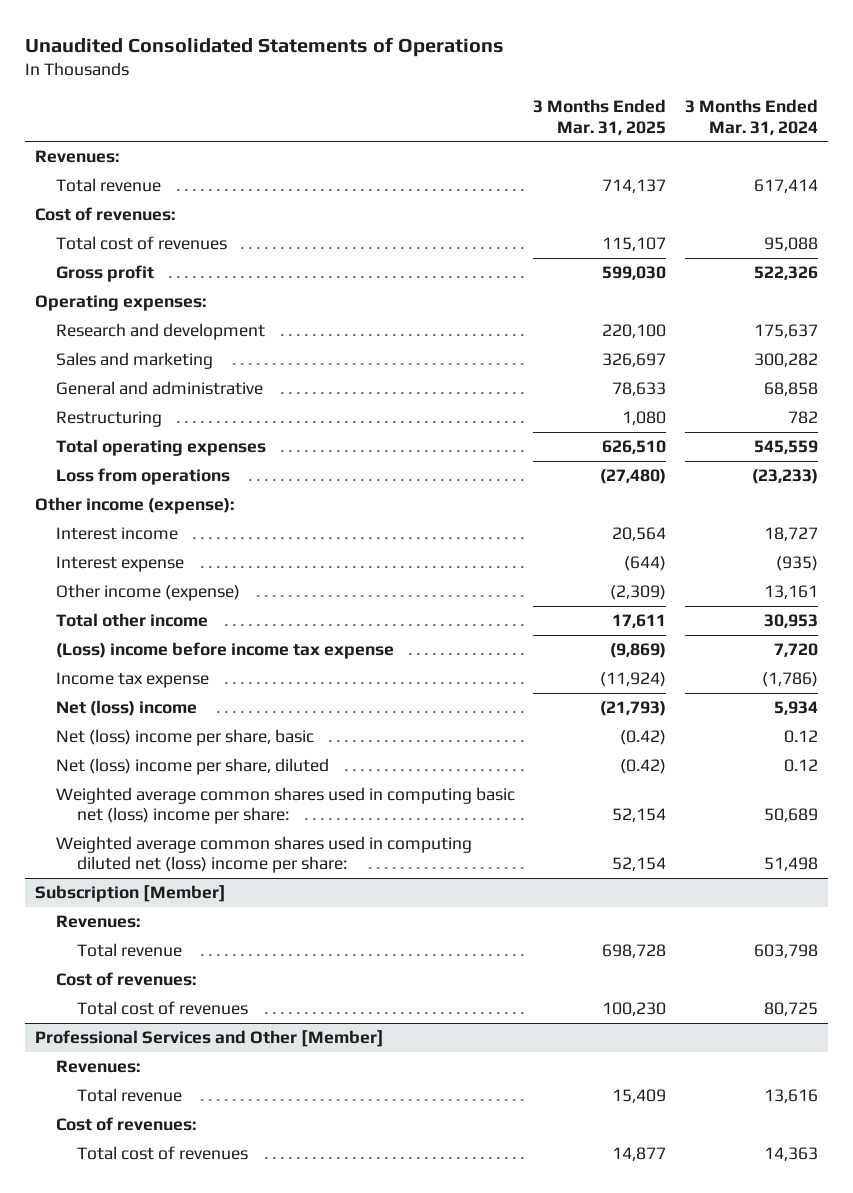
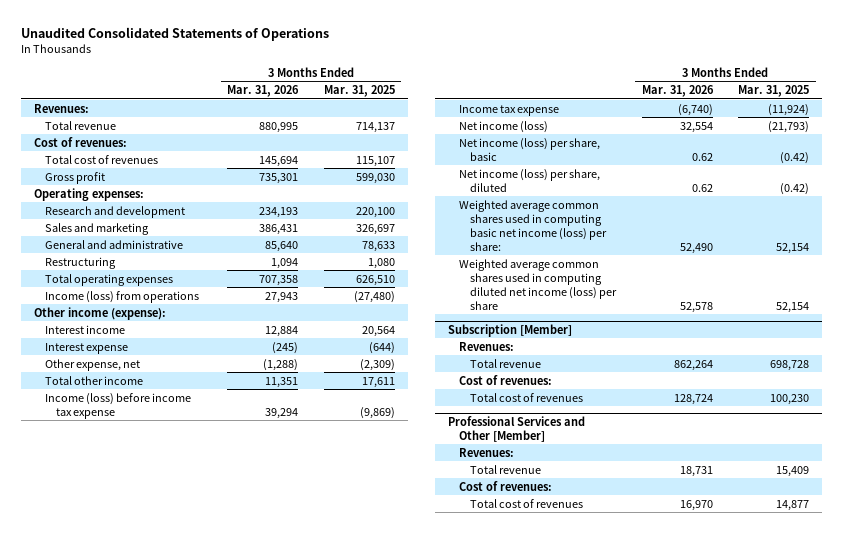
[685,99,819,135] 3 Months Ended Mar. 31, 2024 -> none
none -> [227,84,300,97] Mar. 31, 2026
[55,467,230,485] Loss from operations -> [44,290,199,303] Income (loss) from operations
[55,583,240,601] Other income (expense) -> [44,358,140,371] Other expense, net
[55,641,394,659] (Loss) income before income tax expense -> [44,392,191,419] Income (loss) before income tax expense
[55,699,197,716] Net (loss) income -> [459,120,549,133] Net income (loss)
[55,728,314,746] Net (loss) income per share, basic -> [459,137,601,161] Net income (loss) per share, basic
[55,757,329,775] Net (loss) income per share, diluted -> [459,168,601,192] Net income (loss) per share, diluted
[55,786,515,825] Weighted average common shares used in computing basic net (loss) income per share: -> [459,199,607,251] Weighted average common shares used in computing basic net income (loss) per share:
[55,835,472,874] Weighted average common shares used in computing diluted net (loss) income per share: -> [459,258,617,310] Weighted average common shares used in computing diluted net income (loss) per share

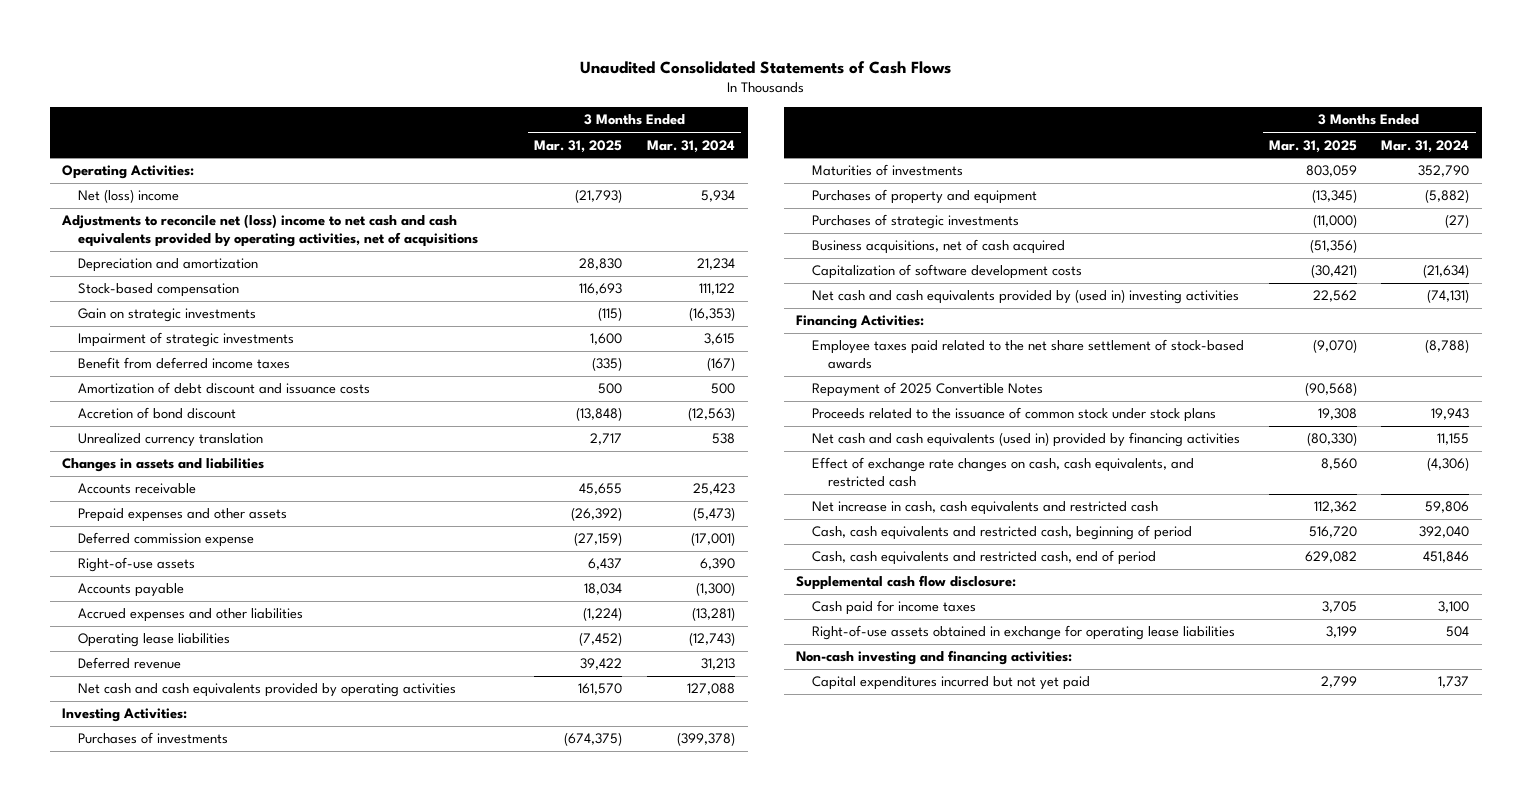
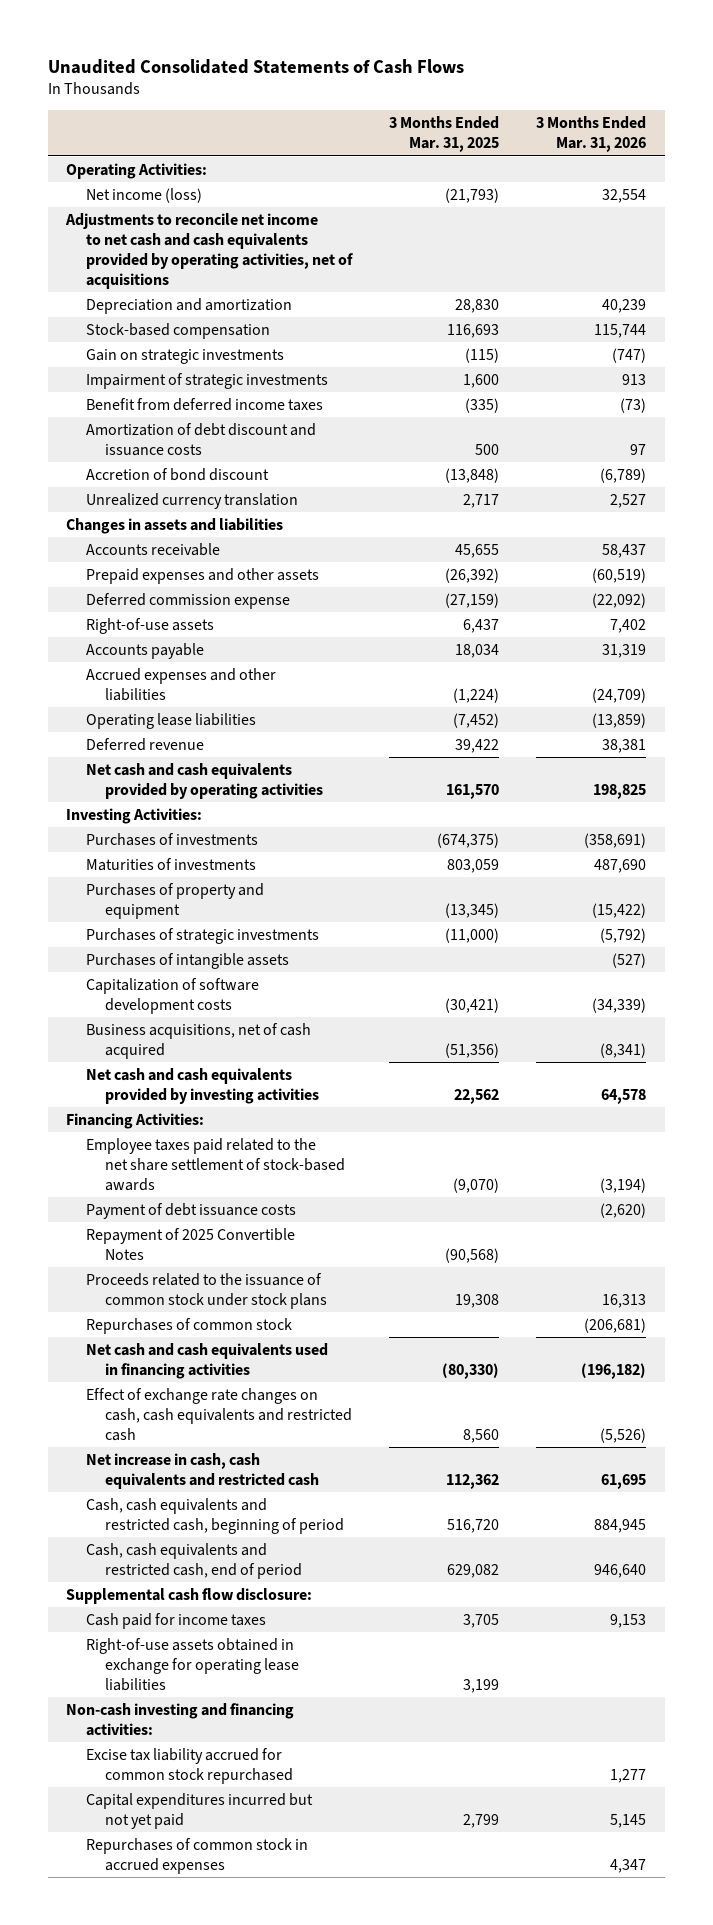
[647,139,736,153] Mar. 31, 2024 -> none
none -> [536,116,647,153] 3 Months Ended Mar. 31, 2026
[77,189,179,204] Net (loss) income -> [85,187,202,203] Net income (loss)
[61,214,478,248] Adjustments to reconcile net (loss) income to net cash and cash equivalents provided by operating activities, net of acquisitions -> [65,212,353,290] Adjustments to reconcile net income to net cash and cash equivalents provided by operating activities, net of acquisitions
none -> [85,952,289,969] Purchases of intangible assets
[812,239,1066,255] Business acquisitions, net of cash acquired -> [85,1022,311,1059] Business acquisitions, net of cash acquired
[812,289,1240,305] Net cash and cash equivalents provided by (used in) investing activities -> [85,1067,320,1104] Net cash and cash equivalents provided by investing activities
none -> [85,1202,296,1219] Payment of debt issuance costs
none -> [85,1317,292,1334] Repurchases of common stock
[812,432,1241,448] Net cash and cash equivalents (used in) provided by financing activities -> [85,1342,328,1379] Net cash and cash equivalents used in financing activities
[812,457,1195,488] Effect of exchange rate changes on cash, cash equivalents, and restricted cash -> [85,1387,353,1442] Effect of exchange rate changes on cash, cash equivalents and restricted cash
none -> [85,1747,294,1784] Excise tax liability accrued for common stock repurchased
none -> [85,1837,308,1874] Repurchases of common stock in accrued expenses

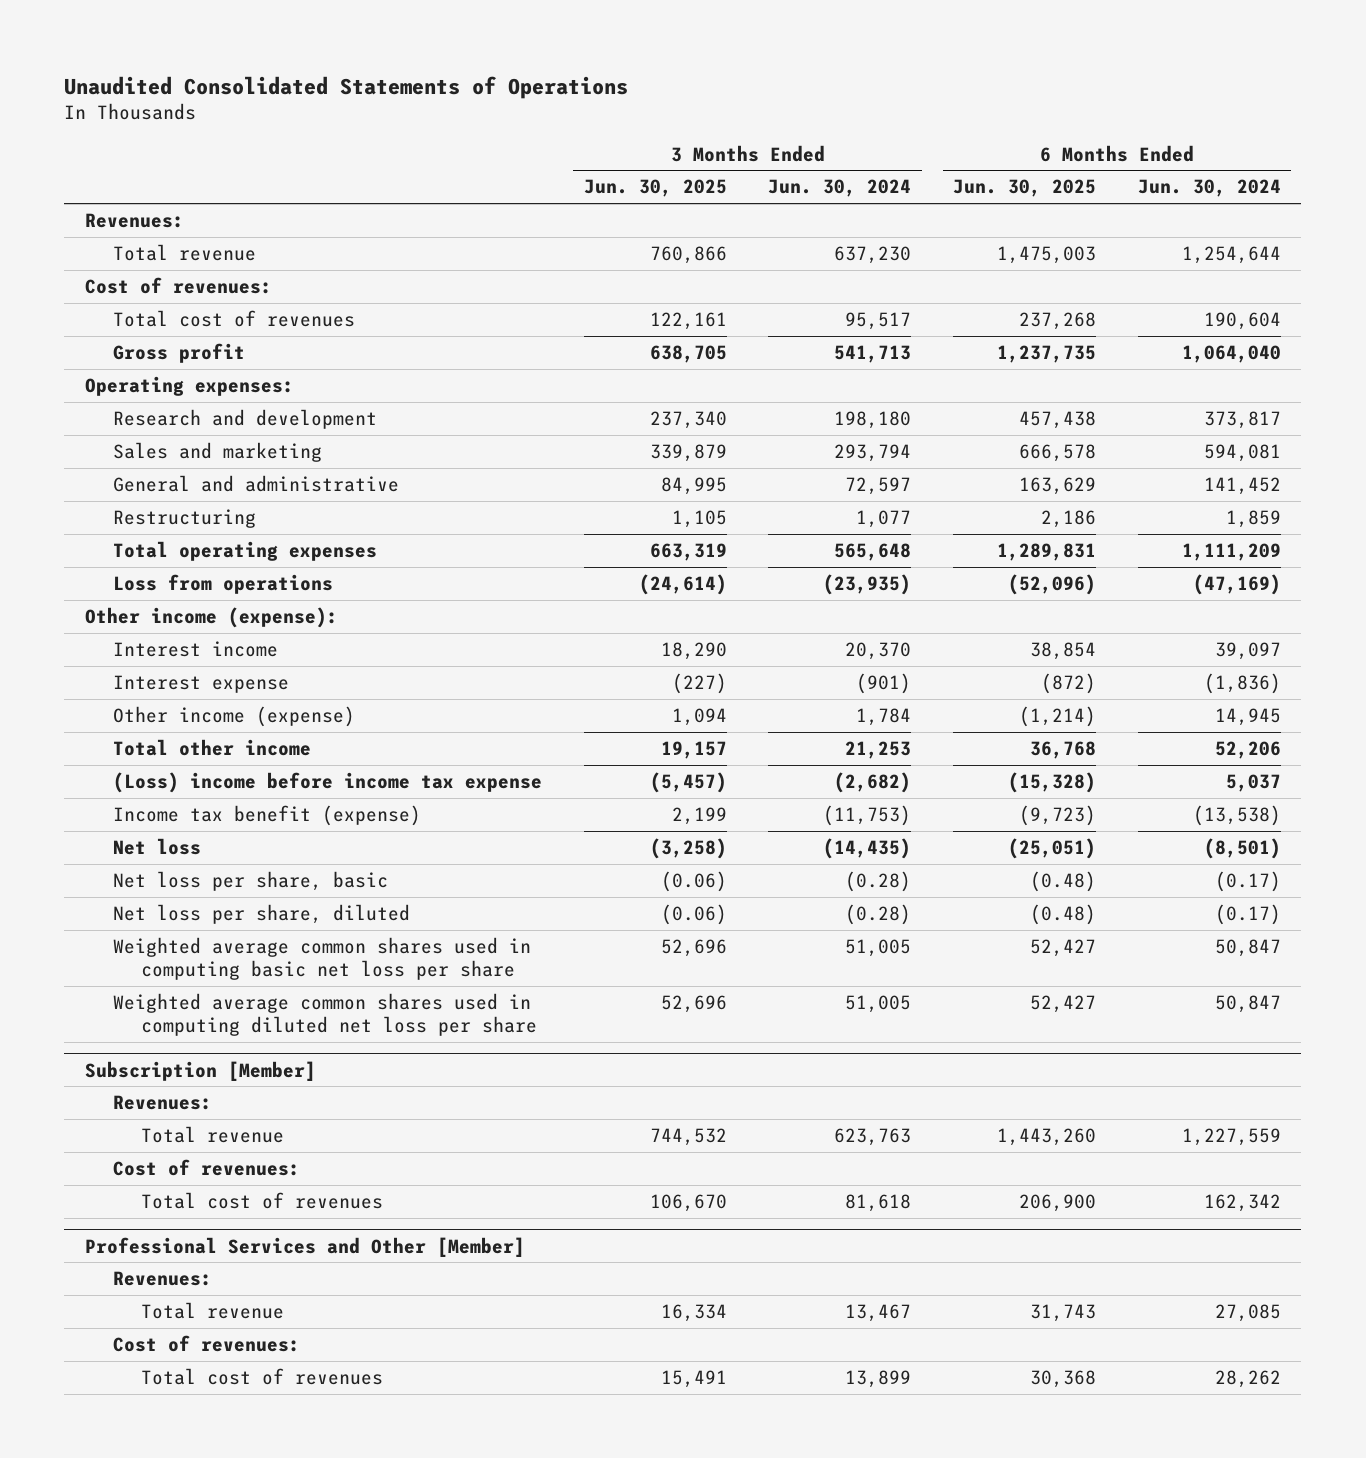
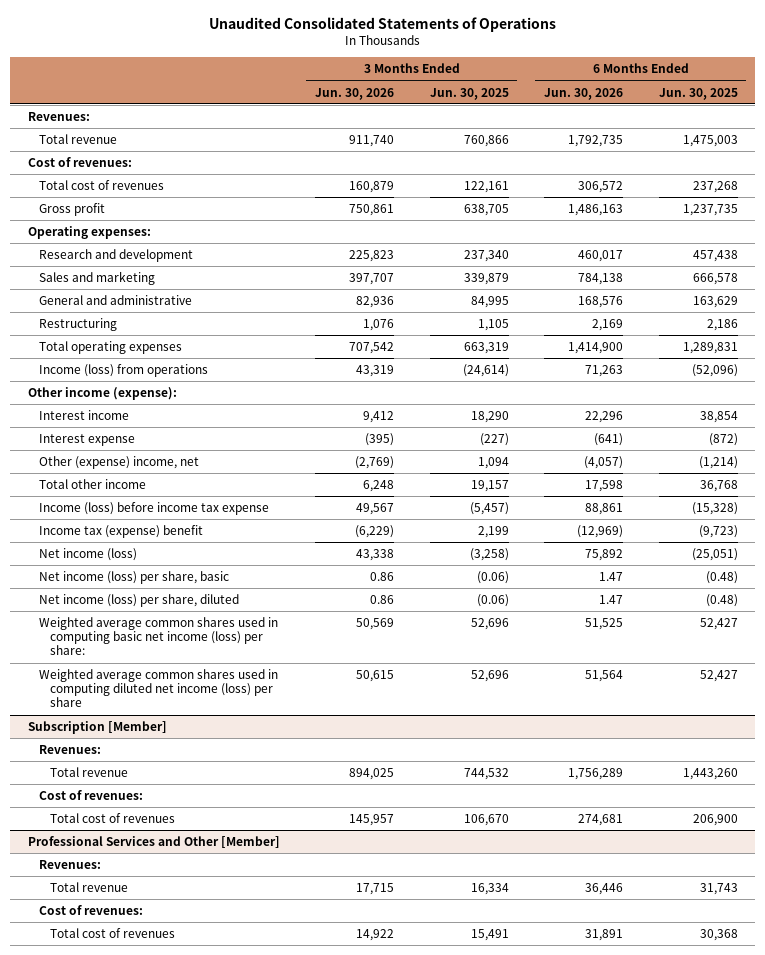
[768,179,912,198] Jun. 30, 2024 -> none
[1137,179,1281,198] Jun. 30, 2024 -> none
none -> [315,87,395,100] Jun. 30, 2026
none -> [544,87,624,100] Jun. 30, 2026
[113,573,334,594] Loss from operations -> [38,364,208,378] Income (loss) from operations
[113,705,356,727] Other income (expense) -> [38,456,199,470] Other (expense) income, net
[113,771,543,793] (Loss) income before income tax expense -> [38,502,269,516] Income (loss) before income tax expense
[113,804,422,826] Income tax benefit (expense) -> [38,525,203,539] Income tax (expense) benefit
[113,837,202,855] Net loss -> [38,548,137,562] Net income (loss)
[113,870,389,891] Net loss per share, basic -> [38,571,229,585] Net income (loss) per share, basic
[113,903,411,924] Net loss per share, diluted -> [38,594,239,608] Net income (loss) per share, diluted
[113,936,532,981] Weighted average common shares used in computing basic net loss per share -> [38,617,278,656] Weighted average common shares used in computing basic net income (loss) per share:
[113,992,538,1037] Weighted average common shares used in computing diluted net loss per share -> [38,669,278,708] Weighted average common shares used in computing diluted net income (loss) per share

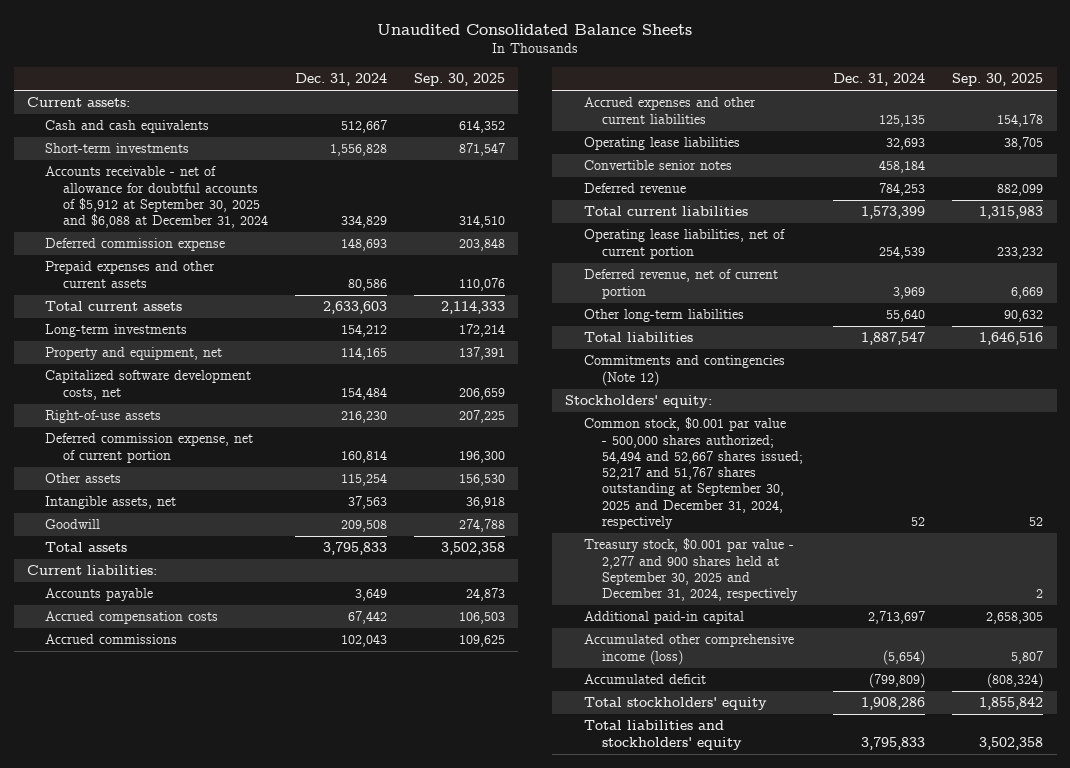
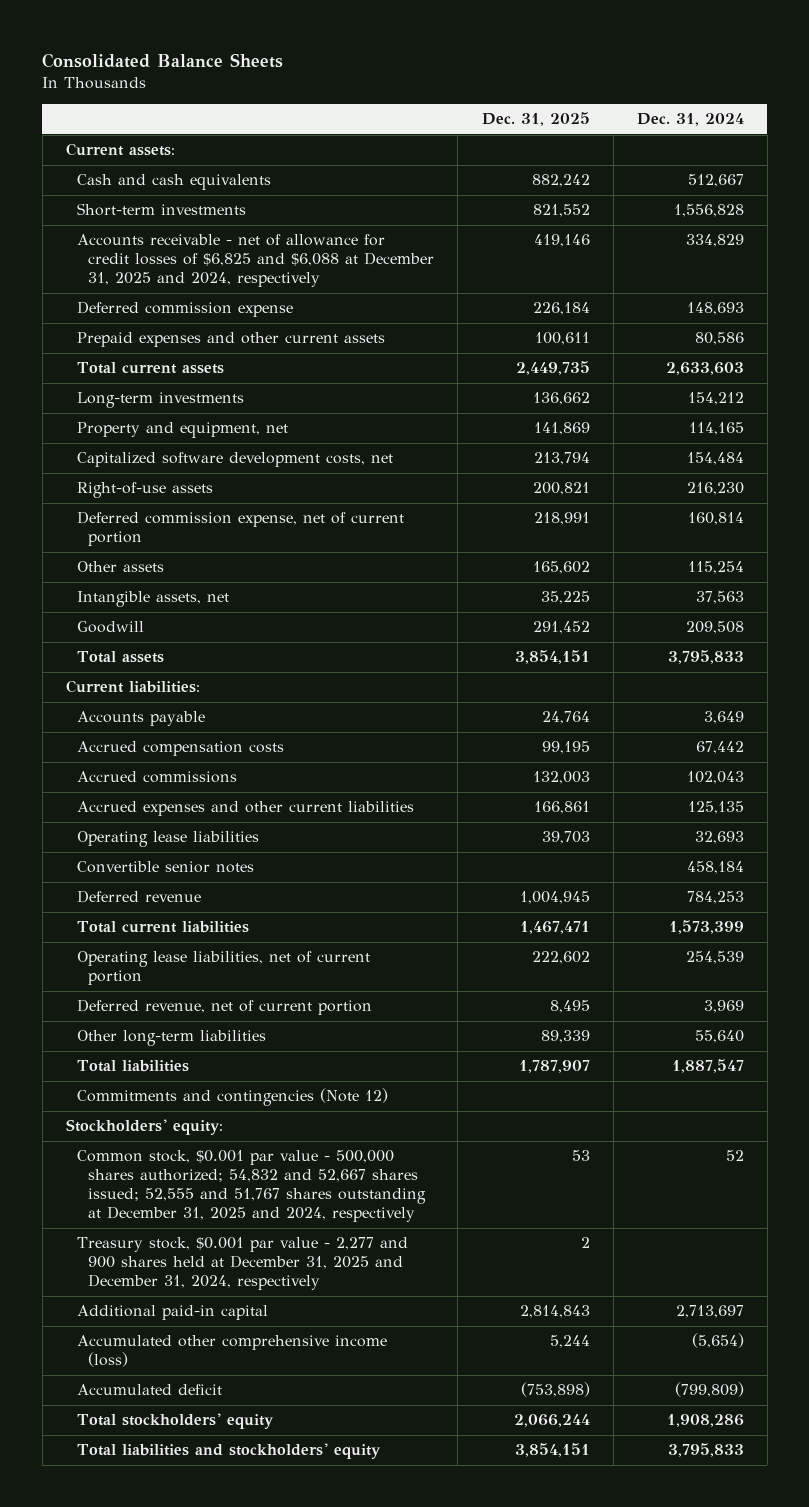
[377,23,693,35] Unaudited Consolidated Balance Sheets -> [42,52,284,68] Consolidated Balance Sheets
[413,73,505,87] Sep. 30, 2025 -> none
none -> [481,112,590,127] Dec. 31, 2025
[44,166,269,229] Accounts receivable - net of allowance for doubtful accounts of $5,912 at September 30, 2025 and $6,088 at December 31, 2024 -> [77,234,435,288] Accounts receivable - net of allowance for credit losses of $6,825 and $6,088 at December 31, 2025 and 2024, respectively
[583,417,803,529] Common stock, $0.001 par value - 500,000 shares authorized; 54,494 and 52,667 shares issued; 52,217 and 51,767 shares outstanding at September 30, 2025 and December 31, 2024, respectively -> [77,1150,427,1223] Common stock, $0.001 par value - 500,000 shares authorized; 54,832 and 52,667 shares issued; 52,555 and 51,767 shares outstanding at December 31, 2025 and 2024, respectively
[583,538,798,602] Treasury stock, $0.001 par value - 2,277 and 900 shares held at September 30, 2025 and December 31, 2024, respectively -> [77,1237,409,1291] Treasury stock, $0.001 par value - 2,277 and 900 shares held at December 31, 2025 and December 31, 2024, respectively

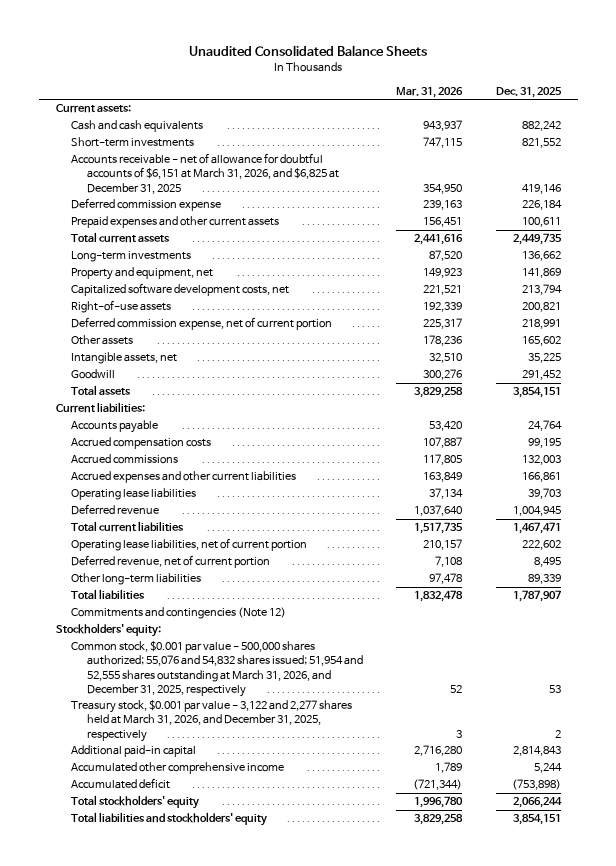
[42,52,284,68] Consolidated Balance Sheets -> [189,45,428,57] Unaudited Consolidated Balance Sheets
[636,113,744,127] Dec. 31, 2024 -> none
none -> [396,87,464,99] Mar. 31, 2026
[77,234,435,288] Accounts receivable - net of allowance for credit losses of $6,825 and $6,088 at December 31, 2025 and 2024, respectively -> [71,153,340,194] Accounts receivable - net of allowance for doubtful accounts of $6,151 at March 31, 2026, and $6,825 at December 31, 2025
[77,861,255,874] Convertible senior notes -> none
[77,1150,427,1223] Common stock, $0.001 par value - 500,000 shares authorized; 54,832 and 52,667 shares issued; 52,555 and 51,767 shares outstanding at December 31, 2025 and 2024, respectively -> [71,641,364,697] Common stock, $0.001 par value - 500,000 shares authorized; 55,076 and 54,832 shares issued; 51,954 and 52,555 shares outstanding at March 31, 2026, and December 31, 2025, respectively
[77,1237,409,1291] Treasury stock, $0.001 par value - 2,277 and 900 shares held at December 31, 2025 and December 31, 2024, respectively -> [71,700,353,742] Treasury stock, $0.001 par value - 3,122 and 2,277 shares held at March 31, 2026, and December 31, 2025, respectively
[77,1335,388,1368] Accumulated other comprehensive income (loss) -> [71,762,285,775] Accumulated other comprehensive income

